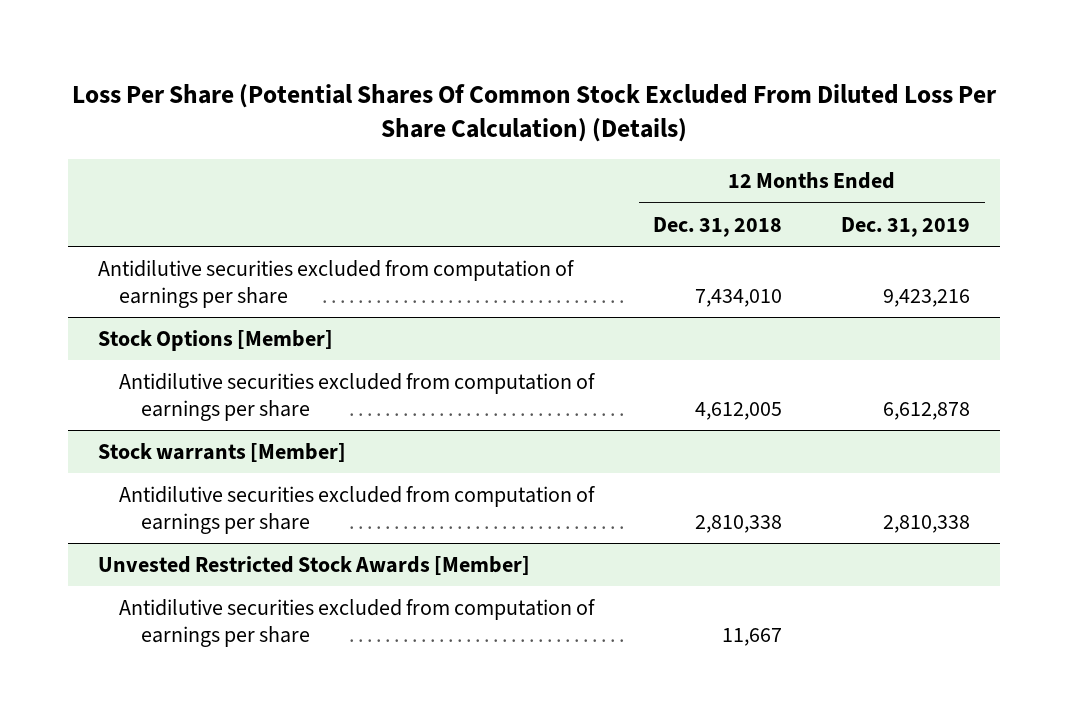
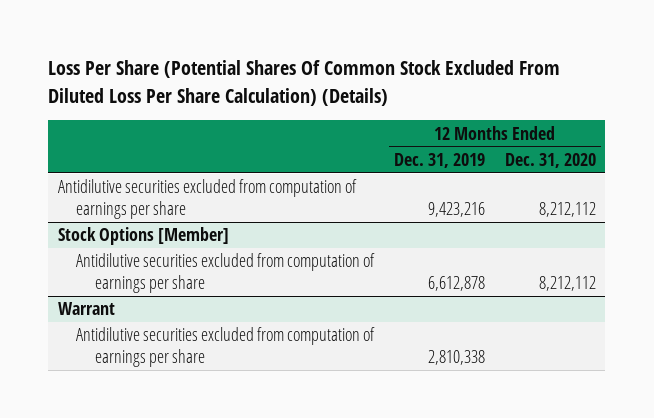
[653,216,783,237] Dec. 31, 2018 -> none
none -> [504,152,596,168] Dec. 31, 2020
[97,443,346,463] Stock warrants [Member] -> [57,302,115,316] Warrant
[97,556,530,576] Unvested Restricted Stock Awards [Member] -> none
[119,599,597,647] Antidilutive securities excluded from computation of earnings per share -> none

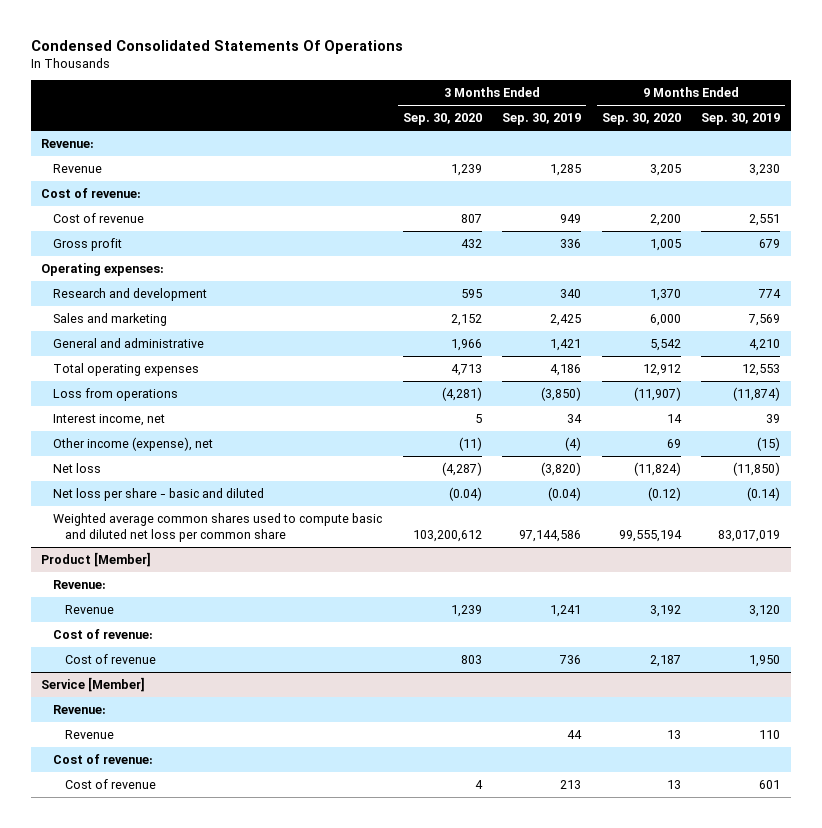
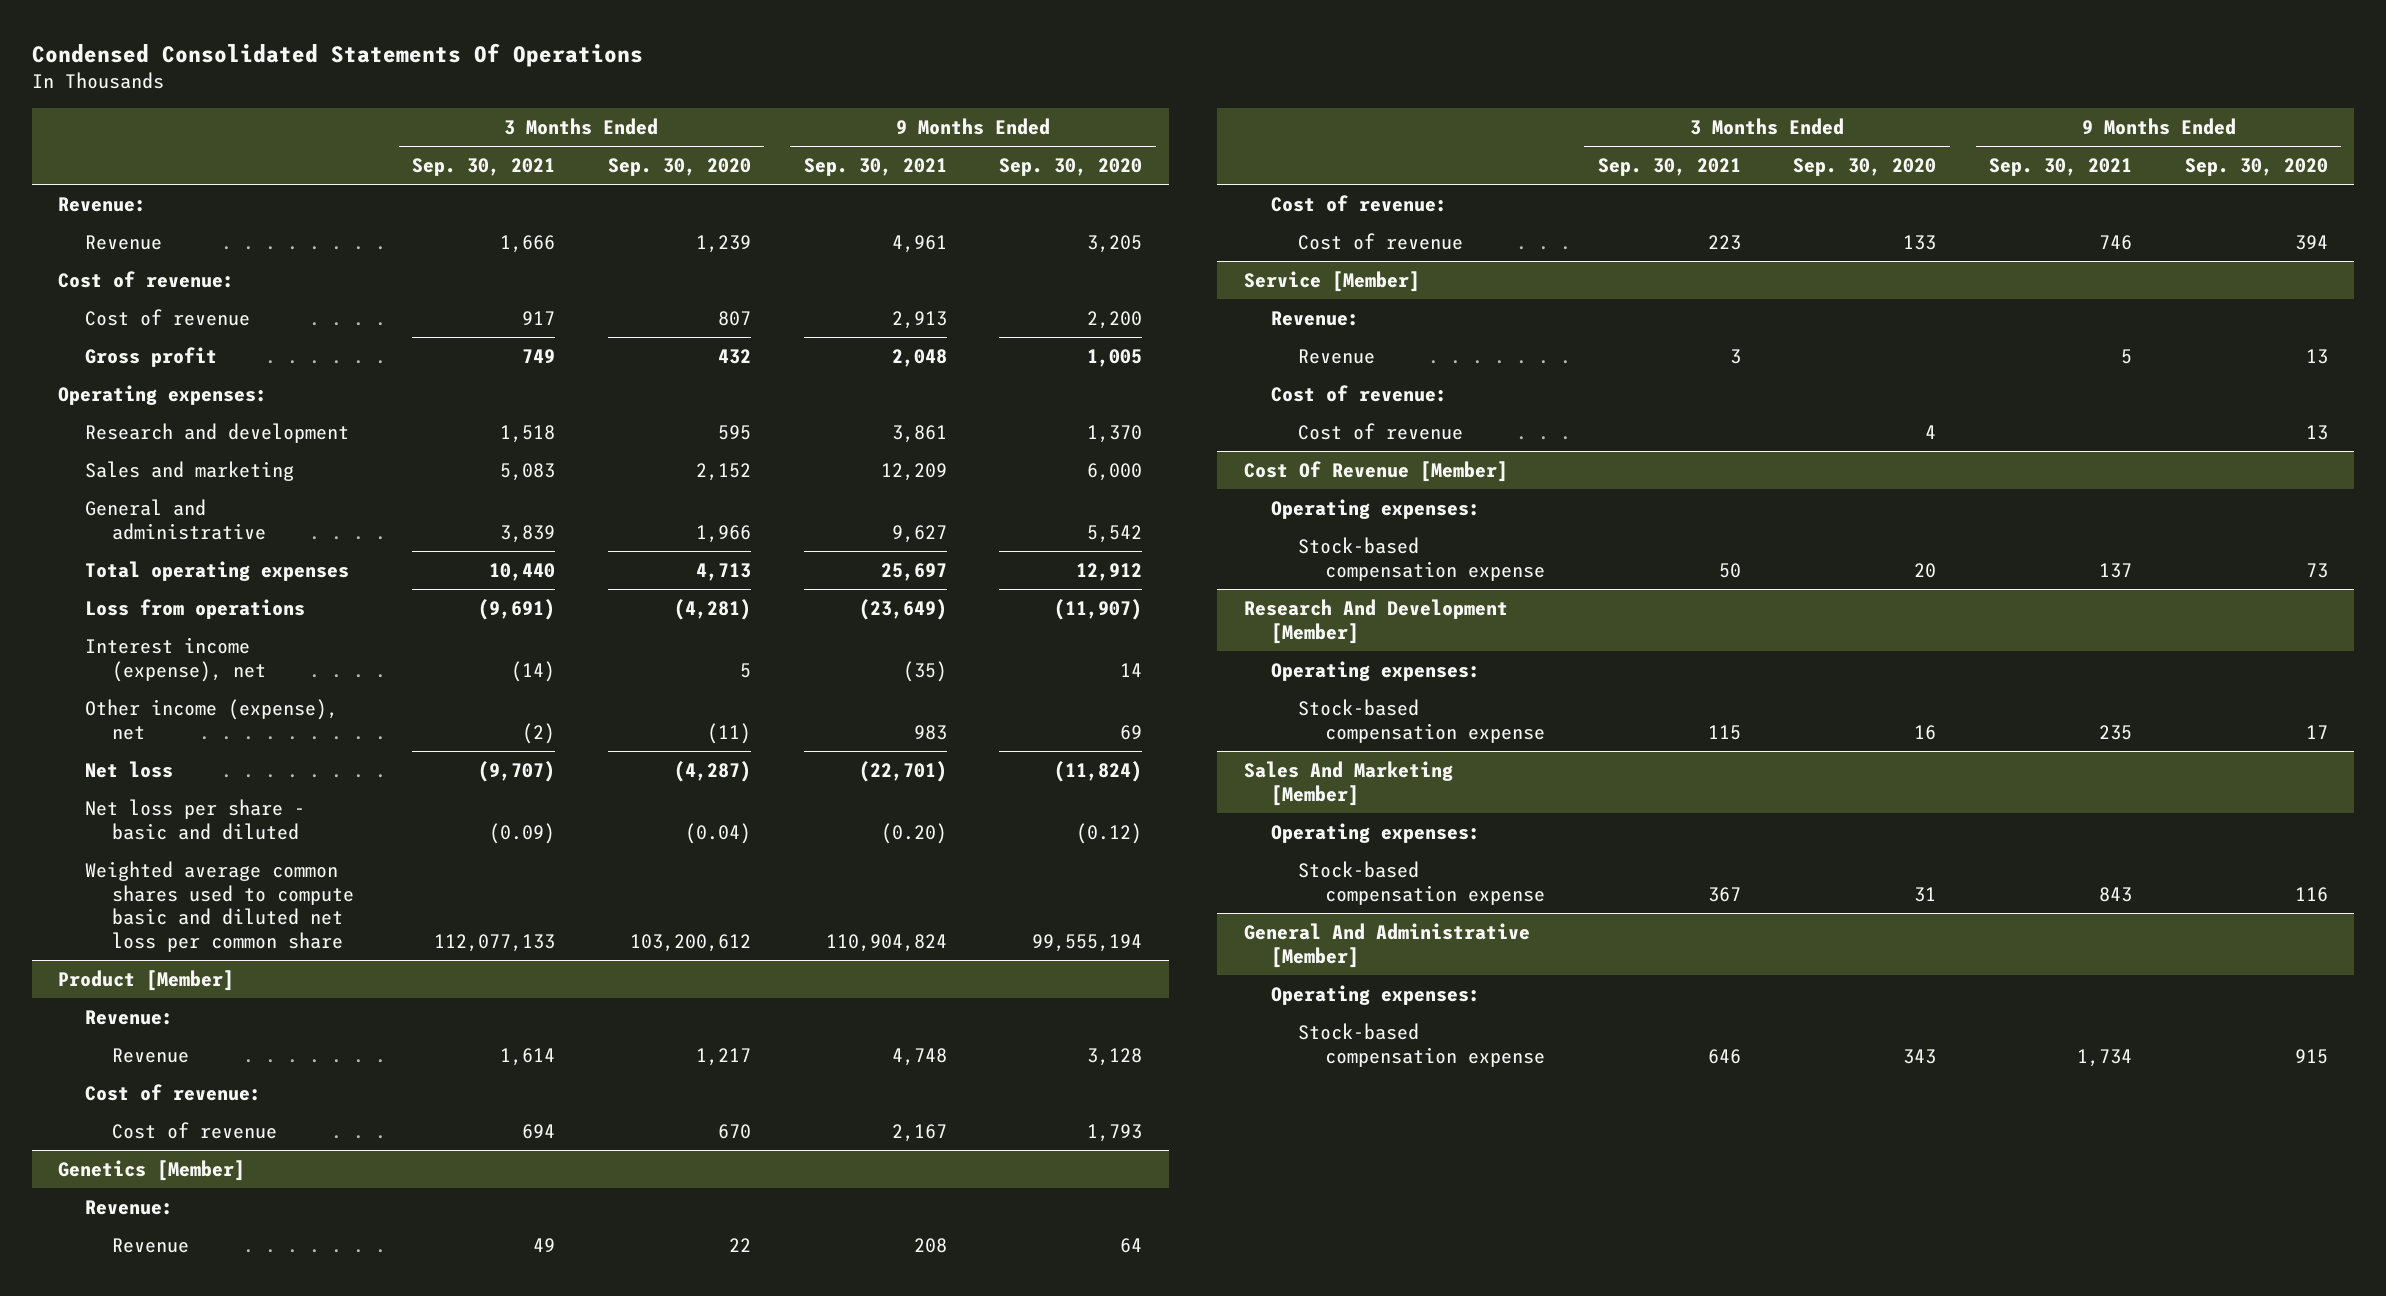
[502,113,582,126] Sep. 30, 2019 -> none
[701,113,781,126] Sep. 30, 2019 -> none
none -> [412,157,556,176] Sep. 30, 2021
none -> [803,157,947,176] Sep. 30, 2021
[53,414,166,427] Interest income, net -> [85,636,267,682] Interest income (expense), net
[450,605,482,618] 1,239 -> [695,1047,751,1066] 1,217
[649,605,681,618] 3,192 -> [1087,1047,1143,1066] 3,128
[460,655,482,665] 803 -> [717,1123,751,1139] 670
[649,655,681,668] 2,187 -> [1087,1123,1143,1142] 1,793
none -> [58,1159,246,1181] Genetics [Member]
none -> [85,1199,174,1215] Revenue:
none -> [112,1237,190,1253] Revenue
none -> [1270,194,1447,212] Cost of revenue:
none -> [1297,232,1463,250] Cost of revenue
none -> [1243,460,1508,482] Cost Of Revenue [Member]
none -> [1270,498,1480,519] Operating expenses:
none -> [1297,536,1545,581] Stock-based compensation expense
none -> [1243,598,1508,644] Research And Development [Member]
none -> [1270,660,1480,681] Operating expenses:
none -> [1297,698,1545,743] Stock-based compensation expense
none -> [1243,760,1453,806] Sales And Marketing [Member]
none -> [1270,822,1480,843] Operating expenses:
none -> [1297,860,1545,905] Stock-based compensation expense
none -> [1243,922,1530,968] General And Administrative [Member]
none -> [1270,984,1480,1005] Operating expenses:
none -> [1297,1022,1545,1067] Stock-based compensation expense

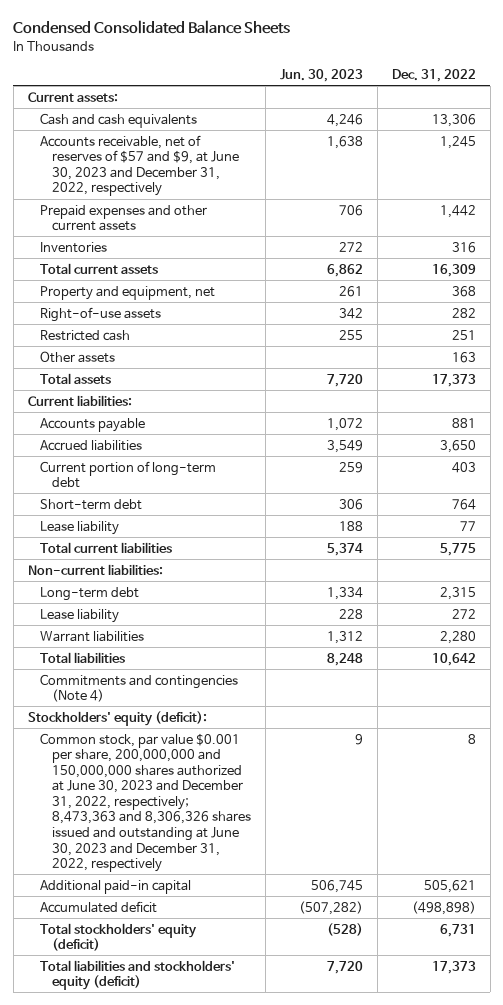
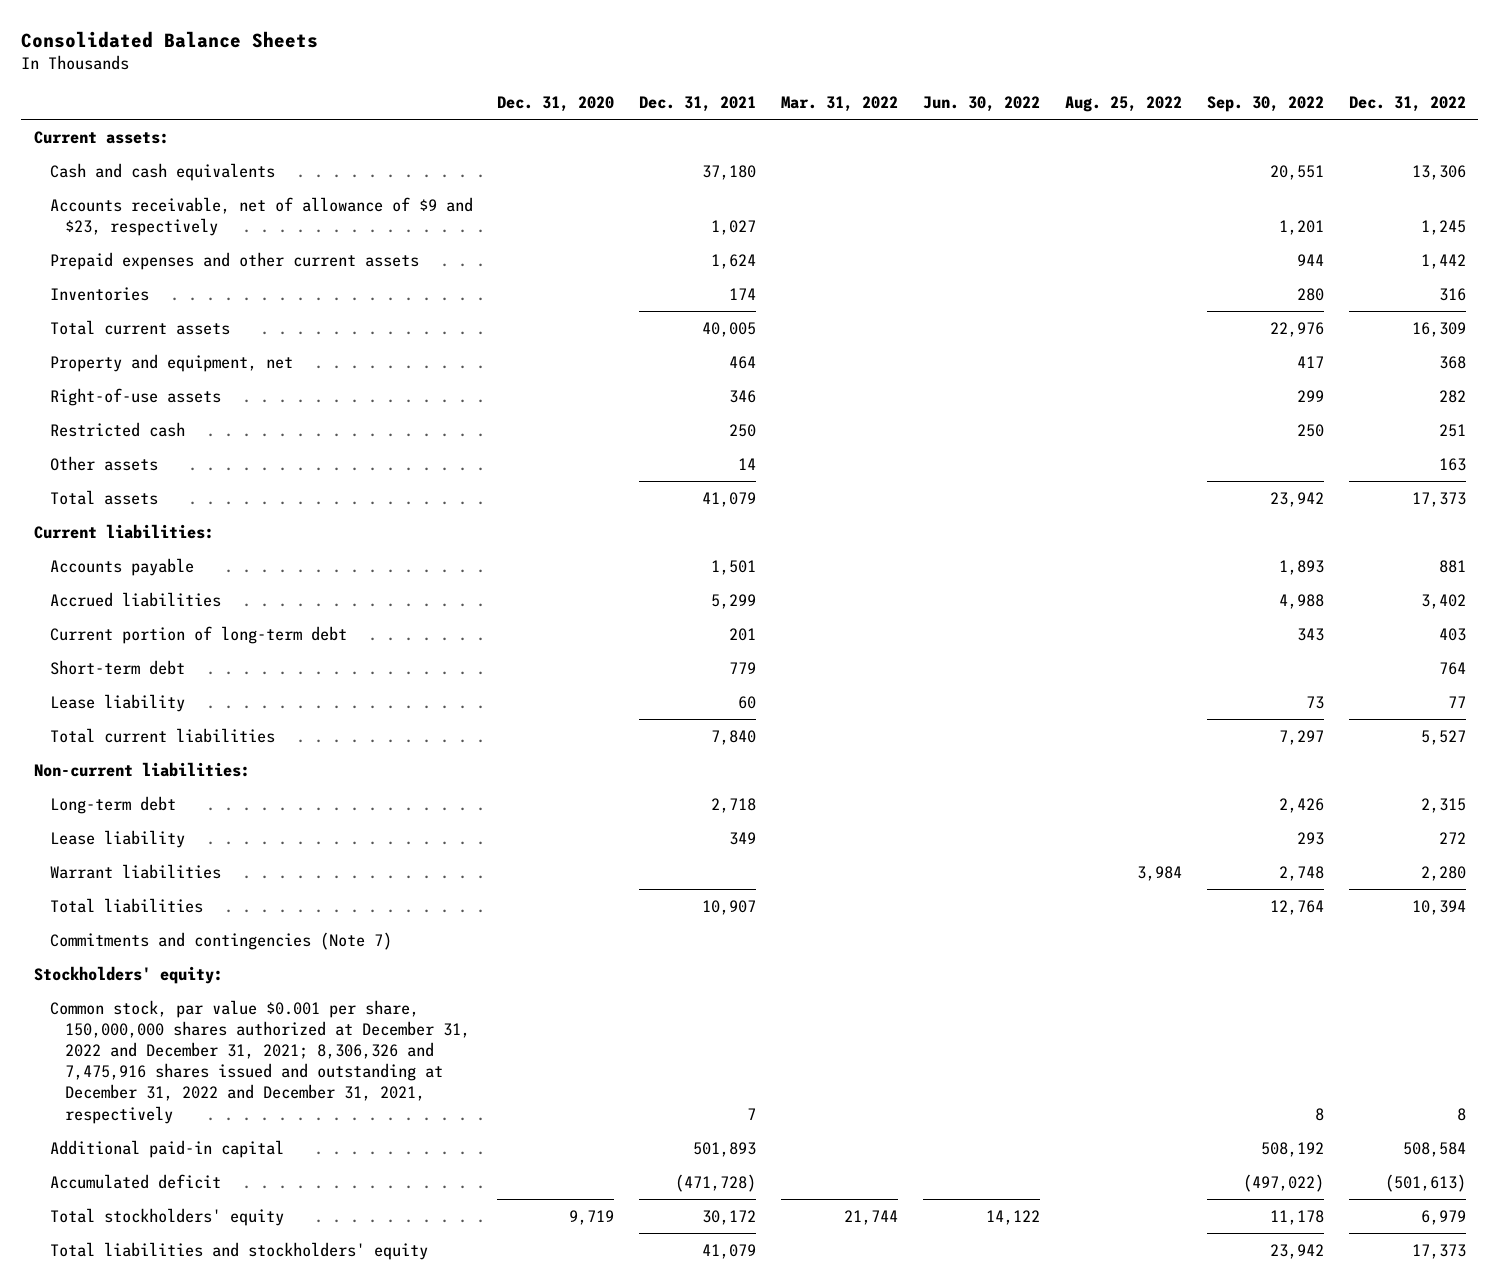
[13,20,291,35] Condensed Consolidated Balance Sheets -> [21,30,319,48] Consolidated Balance Sheets
[279,69,363,83] Jun. 30, 2023 -> none
none -> [497,96,615,113] Dec. 31, 2020
none -> [639,96,757,113] Dec. 31, 2021
none -> [781,96,899,113] Mar. 31, 2022
none -> [923,96,1041,113] Jun. 30, 2022
none -> [1065,96,1183,113] Aug. 25, 2022
none -> [1207,96,1325,113] Sep. 30, 2022
[39,134,239,197] Accounts receivable, net of reserves of $57 and $9, at June 30, 2023 and December 31, 2022, respectively -> [49,196,473,236] Accounts receivable, net of allowance of $9 and $23, respectively
[439,439,476,453] 3,650 -> [1421,593,1467,609] 3,402
[439,542,476,556] 5,775 -> [1421,729,1467,745] 5,527
[431,652,476,666] 10,642 -> [1412,899,1467,915] 10,394
[39,673,238,703] Commitments and contingencies (Note 4) -> [49,931,392,950] Commitments and contingencies (Note 7)
[27,710,207,726] Stockholders' equity (deficit): -> [33,965,223,984] Stockholders' equity:
[39,732,251,873] Common stock, par value $0.001 per share, 200,000,000 and 150,000,000 shares authorized at June 30, 2023 and December 31, 2022, respectively; 8,473,363 and 8,306,326 shares issued and outstanding at June 30, 2023 and December 31, 2022, respectively -> [49,999,471,1124] Common stock, par value $0.001 per share, 150,000,000 shares authorized at December 31, 2022 and December 31, 2021; 8,306,326 and 7,475,916 shares issued and outstanding at December 31, 2022 and December 31, 2021, respectively
[423,879,476,893] 505,621 -> [1403,1141,1467,1157] 508,584
[411,900,476,915] (498,898) -> [1385,1173,1467,1192] (501,613)
[39,922,197,952] Total stockholders' equity (deficit) -> [49,1207,284,1226] Total stockholders' equity
[439,923,476,937] 6,731 -> [1421,1209,1467,1225] 6,979
[39,959,235,991] Total liabilities and stockholders' equity (deficit) -> [49,1241,428,1260] Total liabilities and stockholders' equity

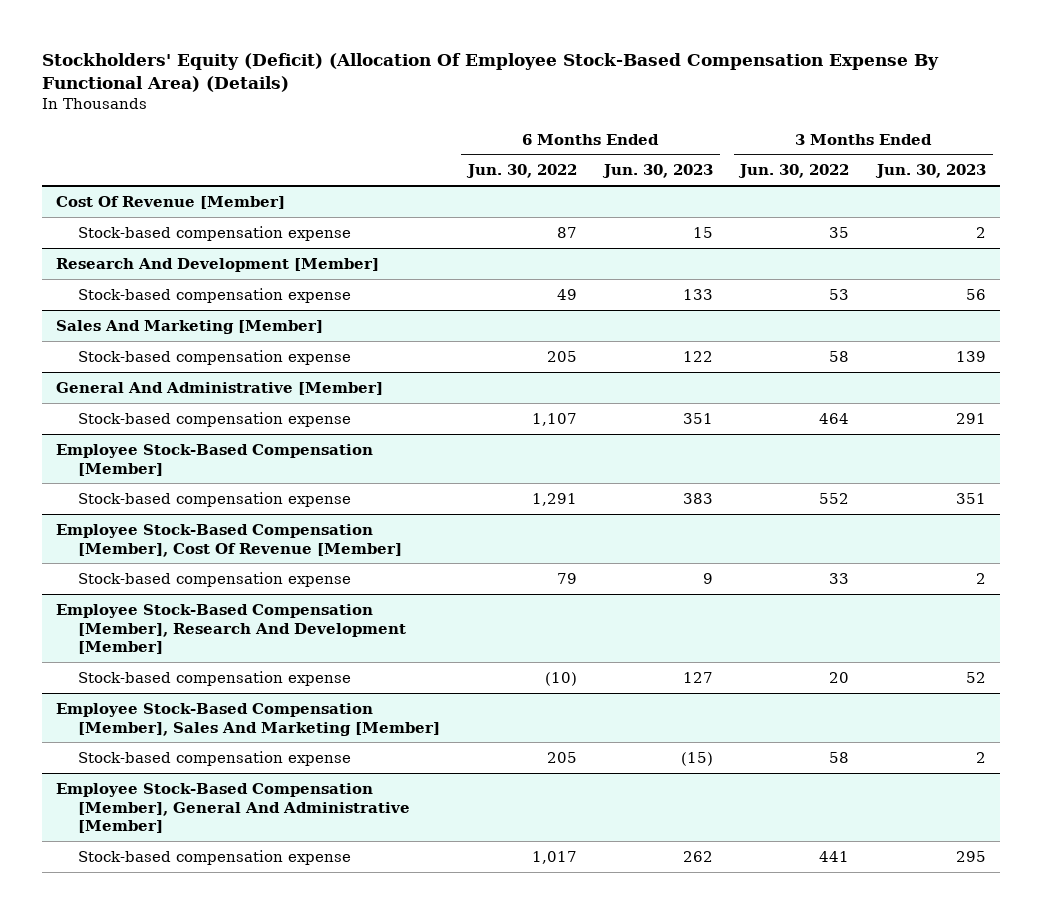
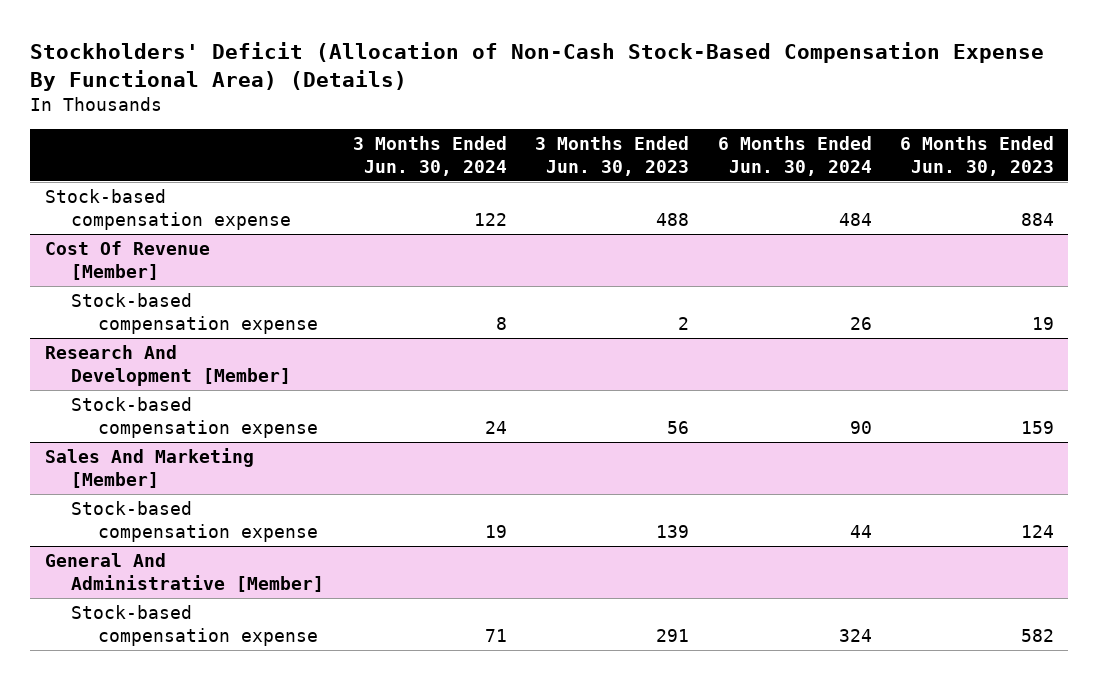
[42,52,940,92] Stockholders' Equity (Deficit) (Allocation Of Employee Stock-Based Compensation Expense By Functional Area) (Details) -> [30,41,1045,91] Stockholders' Deficit (Allocation of Non-Cash Stock-Based Compensation Expense By Functional Area) (Details)
[465,164,577,179] Jun. 30, 2022 -> none
[738,164,850,179] Jun. 30, 2022 -> none
none -> [352,136,507,176] 3 Months Ended Jun. 30, 2024
none -> [717,136,872,176] 6 Months Ended Jun. 30, 2024
none -> [44,189,292,230] Stock-based compensation expense
[693,226,714,238] 15 -> [1032,316,1055,330] 19
[683,288,714,300] 133 -> [1021,420,1055,434] 159
[683,350,714,362] 122 -> [1021,524,1055,538] 124
[56,443,374,476] Employee Stock-Based Compensation [Member] -> none
[78,491,352,507] Stock-based compensation expense -> none
[56,523,403,557] Employee Stock-Based Compensation [Member], Cost Of Revenue [Member] -> none
[78,571,352,587] Stock-based compensation expense -> none
[56,603,407,655] Employee Stock-Based Compensation [Member], Research And Development [Member] -> none
[78,670,352,686] Stock-based compensation expense -> none
[56,702,441,736] Employee Stock-Based Compensation [Member], Sales And Marketing [Member] -> none
[78,750,352,766] Stock-based compensation expense -> none
[56,782,411,834] Employee Stock-Based Compensation [Member], General And Administrative [Member] -> none
[78,849,352,865] Stock-based compensation expense -> none
[683,412,714,424] 351 -> [1021,628,1055,642] 582

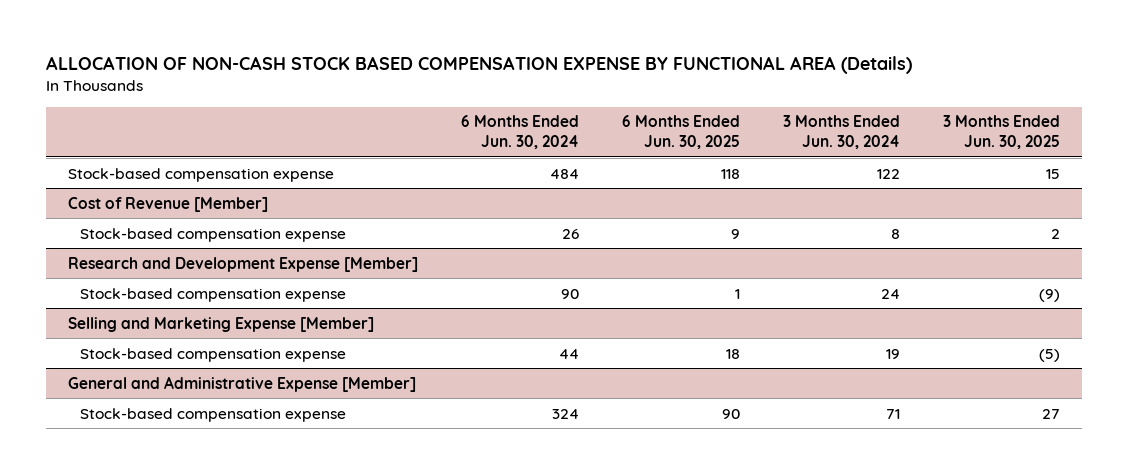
[30,41,1045,91] Stockholders' Deficit (Allocation of Non-Cash Stock-Based Compensation Expense By Functional Area) (Details) -> [46,56,913,75] ALLOCATION OF NON-CASH STOCK BASED COMPENSATION EXPENSE BY FUNCTIONAL AREA (Details)
[535,136,690,176] 3 Months Ended Jun. 30, 2023 -> none
[900,136,1055,176] 6 Months Ended Jun. 30, 2023 -> none
none -> [622,115,741,150] 6 Months Ended Jun. 30, 2025
none -> [943,115,1061,150] 3 Months Ended Jun. 30, 2025
[44,241,210,280] Cost Of Revenue [Member] -> [67,196,268,212] Cost of Revenue [Member]
[44,345,292,386] Research And Development [Member] -> [67,256,418,272] Research and Development Expense [Member]
[44,448,254,488] Sales And Marketing [Member] -> [67,316,374,332] Selling and Marketing Expense [Member]
[44,553,325,592] General And Administrative [Member] -> [67,375,416,392] General and Administrative Expense [Member]

